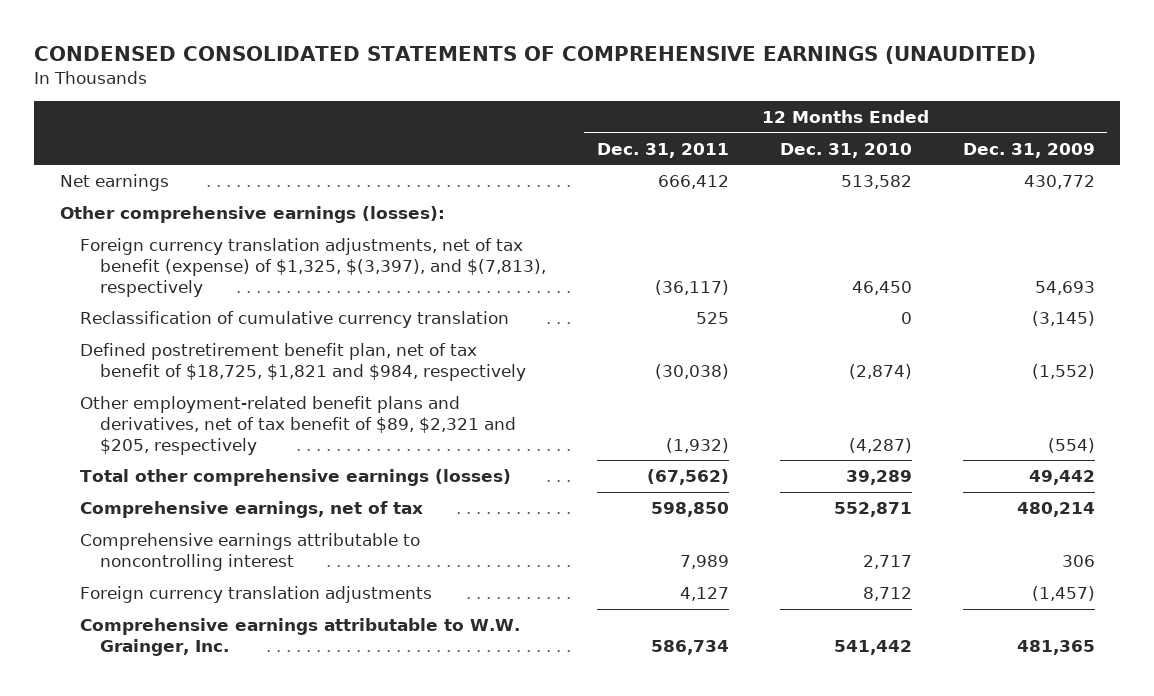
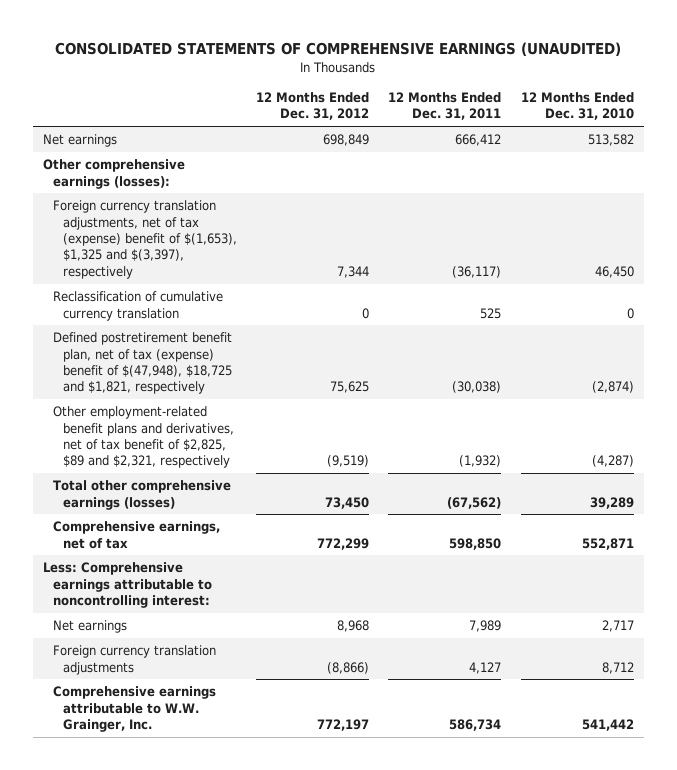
[34,45,1037,64] CONDENSED CONSOLIDATED STATEMENTS OF COMPREHENSIVE EARNINGS (UNAUDITED) -> [55,41,622,56] CONSOLIDATED STATEMENTS OF COMPREHENSIVE EARNINGS (UNAUDITED)
[962,142,1095,158] Dec. 31, 2009 -> none
none -> [256,92,370,121] 12 Months Ended Dec. 31, 2012
[79,238,546,297] Foreign currency translation adjustments, net of tax benefit (expense) of $1,325, $(3,397), and $(7,813), respectively -> [52,200,237,279] Foreign currency translation adjustments, net of tax (expense) benefit of $(1,653), $1,325 and $(3,397), respectively
[79,343,526,381] Defined postretirement benefit plan, net of tax benefit of $18,725, $1,821 and $984, respectively -> [52,332,232,395] Defined postretirement benefit plan, net of tax (expense) benefit of $(47,948), $18,725 and $1,821, respectively
[79,396,516,455] Other employment-related benefit plans and derivatives, net of tax benefit of $89, $2,321 and $205, respectively -> [52,406,234,469] Other employment-related benefit plans and derivatives, net of tax benefit of $2,825, $89 and $2,321, respectively
none -> [43,562,212,609] Less: Comprehensive earnings attributable to noncontrolling interest:
[79,533,420,571] Comprehensive earnings attributable to noncontrolling interest -> [52,620,127,634] Net earnings

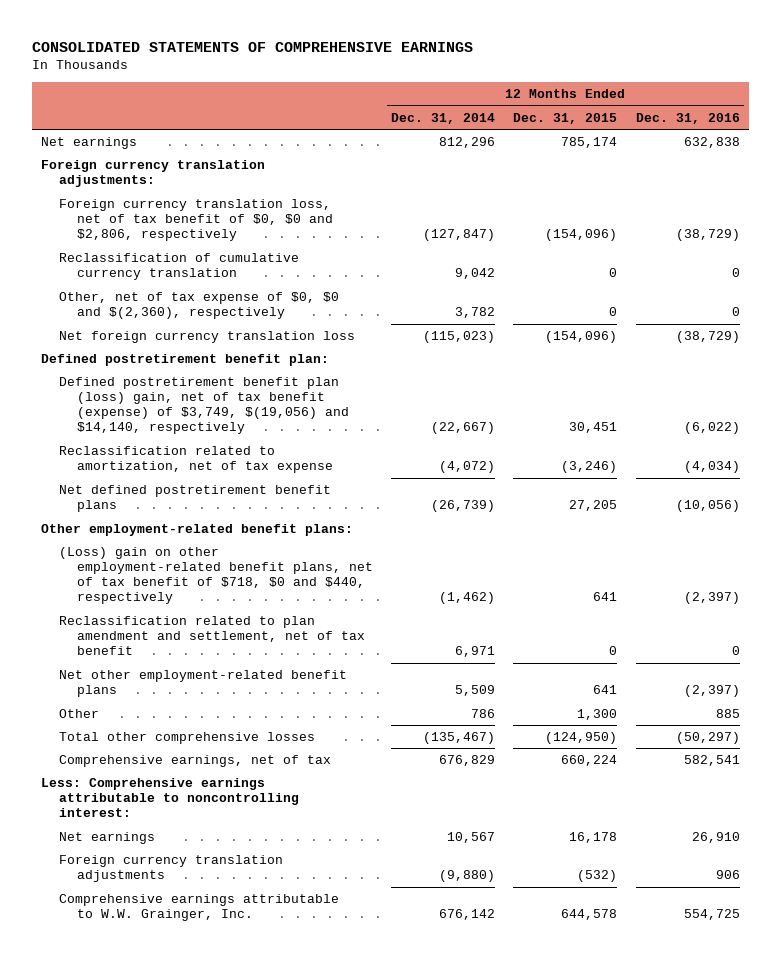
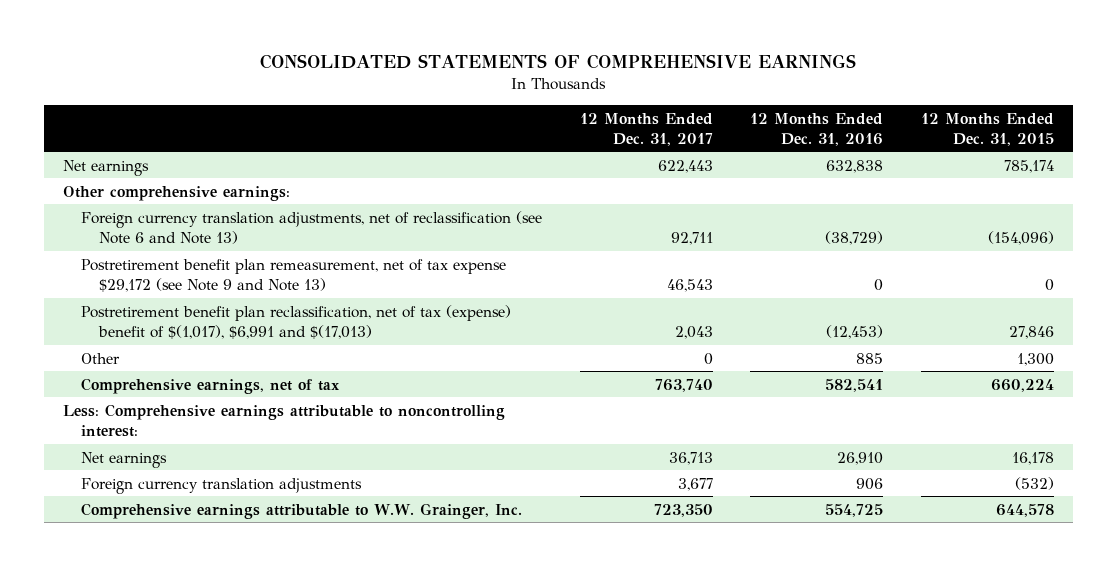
[391,112,496,124] Dec. 31, 2014 -> none
none -> [579,112,713,146] 12 Months Ended Dec. 31, 2017
[41,159,266,188] Foreign currency translation adjustments: -> none
[59,252,300,281] Reclassification of cumulative currency translation -> none
[59,291,340,320] Other, net of tax expense of $0, $0 and $(2,360), respectively -> none
[59,330,356,343] Net foreign currency translation loss -> none
[41,353,330,366] Defined postretirement benefit plan: -> none
[59,484,332,513] Net defined postretirement benefit plans -> none
[41,523,354,536] Other employment-related benefit plans: -> none
[59,546,374,605] (Loss) gain on other employment-related benefit plans, net of tax benefit of $718, $0 and $440, respectively -> none
[59,615,366,656] Reclassification related to plan amendment and settlement, net of tax benefit -> none
[59,669,348,698] Net other employment-related benefit plans -> none
none -> [62,185,290,201] Other comprehensive earnings:
[59,198,334,242] Foreign currency translation loss, net of tax benefit of $0, $0 and $2,806, respectively -> [80,210,542,244] Foreign currency translation adjustments, net of reclassification (see Note 6 and Note 13)
[59,376,350,435] Defined postretirement benefit plan (loss) gain, net of tax benefit (expense) of $3,749, $(19,056) and $14,140, respectively -> [80,258,506,292] Postretirement benefit plan remeasurement, net of tax expense $29,172 (see Note 9 and Note 13)
[569,422,618,434] 30,451 -> [1045,278,1055,291] 0
[683,422,740,435] (6,022) -> [874,278,884,291] 0
[59,445,334,474] Reclassification related to amortization, net of tax expense -> [80,304,511,339] Postretirement benefit plan reclassification, net of tax (expense) benefit of $(1,017), $6,991 and $(17,013)
[561,461,618,474] (3,246) -> [1009,325,1055,339] 27,846
[683,461,740,474] (4,034) -> [826,324,884,339] (12,453)
[59,731,316,744] Total other comprehensive losses -> none

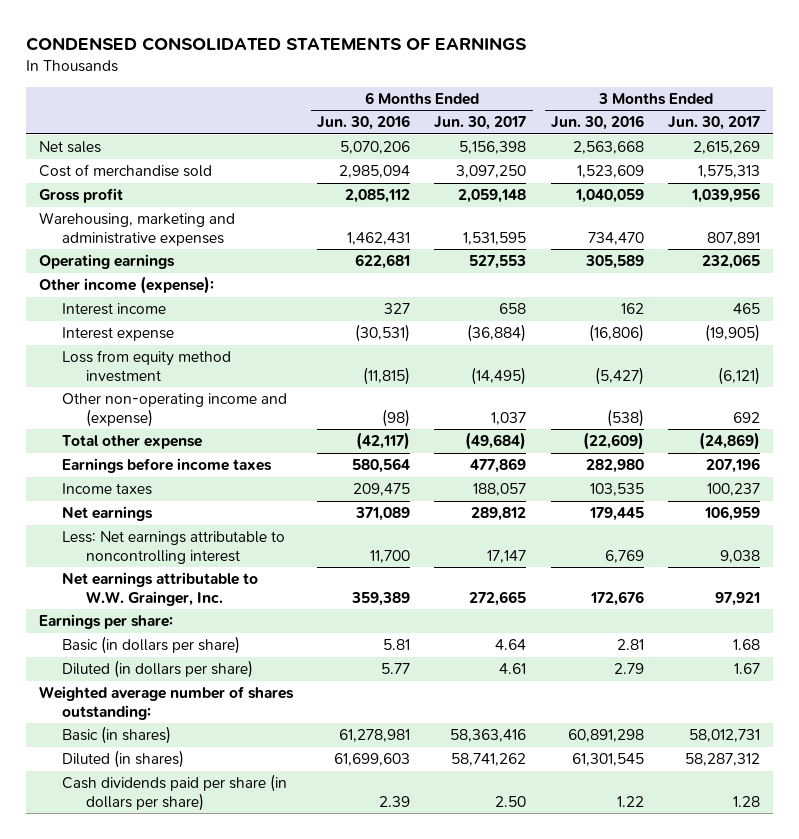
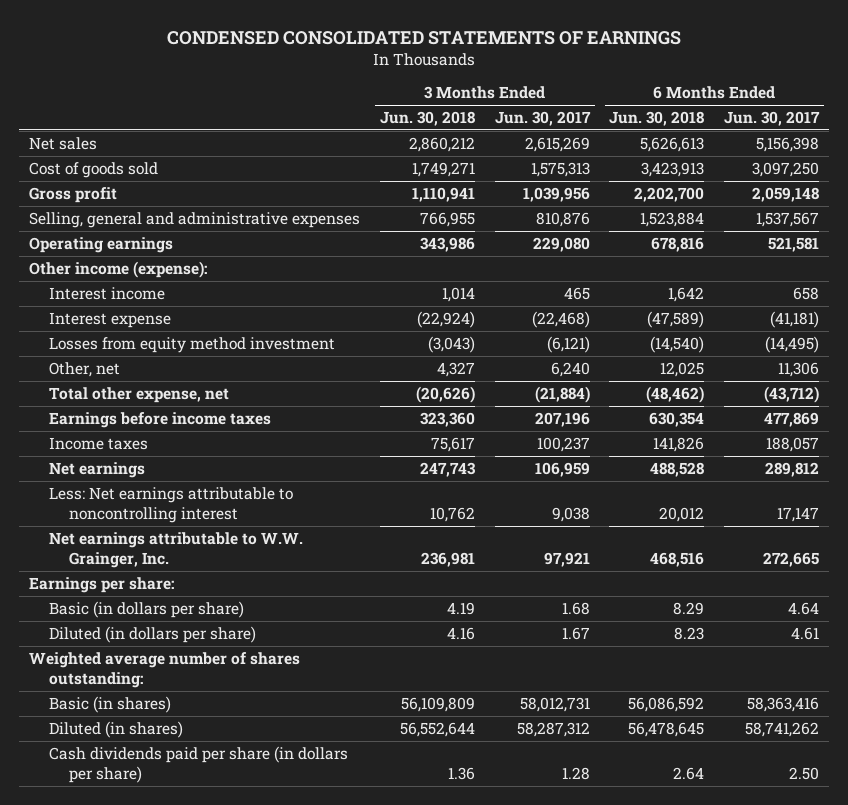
[316,115,410,131] Jun. 30, 2016 -> none
[550,115,644,131] Jun. 30, 2016 -> none
none -> [379,110,475,126] Jun. 30, 2018
none -> [609,110,705,126] Jun. 30, 2018
[38,164,212,178] Cost of merchandise sold -> [29,161,159,178] Cost of goods sold
[38,212,235,246] Warehousing, marketing and administrative expenses -> [29,211,361,228] Selling, general and administrative expenses
[463,231,527,245] 1,531,595 -> [756,211,820,227] 1,537,567
[707,231,761,245] 807,891 -> [535,211,590,227] 810,876
[469,255,527,270] 527,553 -> [768,236,820,252] 521,581
[702,254,761,270] 232,065 -> [532,236,590,252] 229,080
[62,393,288,427] Other non-operating income and (expense) -> none
[467,324,527,343] (36,884) -> [770,310,820,328] (41,181)
[705,324,761,343] (19,905) -> [531,310,590,328] (22,468)
[62,350,232,382] Loss from equity method investment -> [48,336,335,353] Losses from equity method investment
none -> [48,361,120,377] Other, net
[62,435,203,450] Total other expense -> [48,386,229,403] Total other expense, net
[465,432,527,451] (49,684) -> [764,385,820,403] (43,712)
[699,432,761,451] (24,869) -> [534,385,590,403] (21,884)

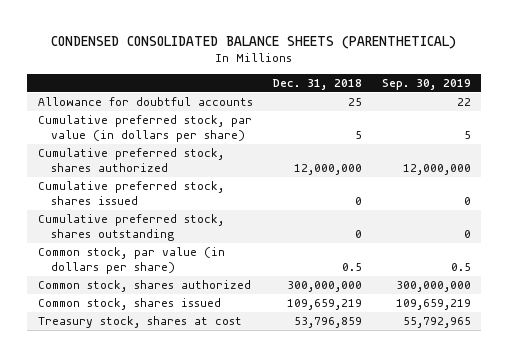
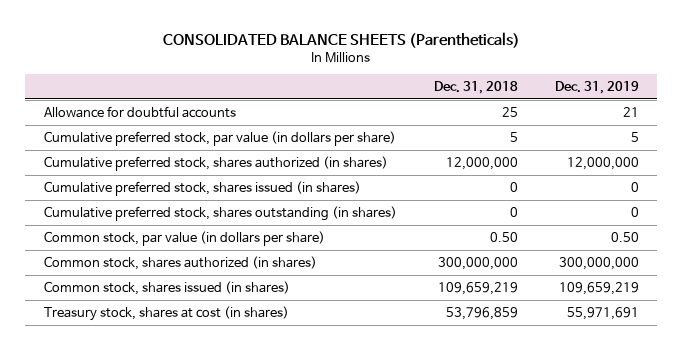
[51,35,457,49] CONDENSED CONSOLIDATED BALANCE SHEETS (PARENTHETICAL) -> [163,31,521,48] CONSOLIDATED BALANCE SHEETS (Parentheticals)
[382,78,472,90] Sep. 30, 2019 -> none
none -> [554,81,639,95] Dec. 31, 2019
[37,148,224,173] Cumulative preferred stock, shares authorized -> [43,155,388,171] Cumulative preferred stock, shares authorized (in shares)
[37,181,224,206] Cumulative preferred stock, shares issued -> [43,180,361,196] Cumulative preferred stock, shares issued (in shares)
[37,214,224,242] Cumulative preferred stock, shares outstanding -> [43,205,397,221] Cumulative preferred stock, shares outstanding (in shares)
[341,263,362,272] 0.5 -> [489,231,518,242] 0.50
[37,280,251,293] Common stock, shares authorized -> [43,255,317,270] Common stock, shares authorized (in shares)
[37,298,221,311] Common stock, shares issued -> [43,280,290,295] Common stock, shares issued (in shares)
[37,316,242,329] Treasury stock, shares at cost -> [43,305,289,321] Treasury stock, shares at cost (in shares)

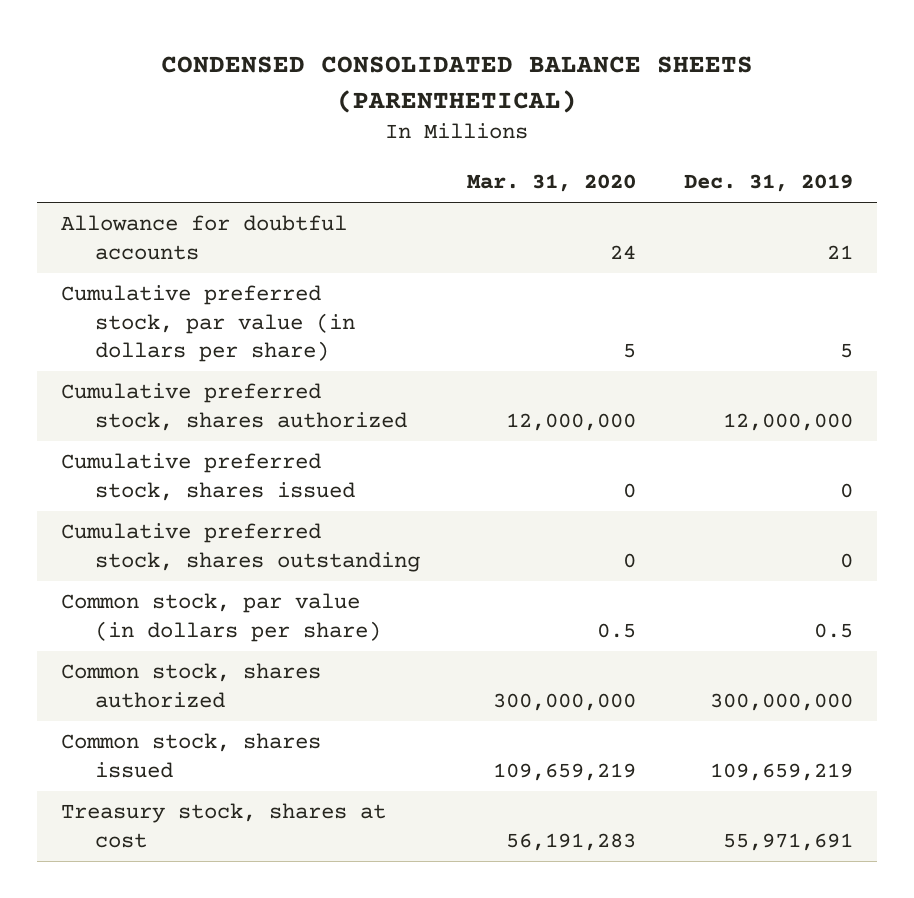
[163,31,521,48] CONSOLIDATED BALANCE SHEETS (Parentheticals) -> [160,56,753,113] CONDENSED CONSOLIDATED BALANCE SHEETS (PARENTHETICAL)
[433,81,518,95] Dec. 31, 2018 -> none
none -> [467,174,637,193] Mar. 31, 2020
[43,155,388,171] Cumulative preferred stock, shares authorized (in shares) -> [61,383,407,431] Cumulative preferred stock, shares authorized
[43,180,361,196] Cumulative preferred stock, shares issued (in shares) -> [61,453,355,501] Cumulative preferred stock, shares issued
[43,205,397,221] Cumulative preferred stock, shares outstanding (in shares) -> [61,523,420,572] Cumulative preferred stock, shares outstanding
[610,231,639,242] 0.50 -> [813,622,853,638] 0.5
[43,255,317,270] Common stock, shares authorized (in shares) -> [61,663,322,708] Common stock, shares authorized
[43,280,290,295] Common stock, shares issued (in shares) -> [61,733,322,778] Common stock, shares issued
[43,305,289,321] Treasury stock, shares at cost (in shares) -> [61,803,387,848] Treasury stock, shares at cost

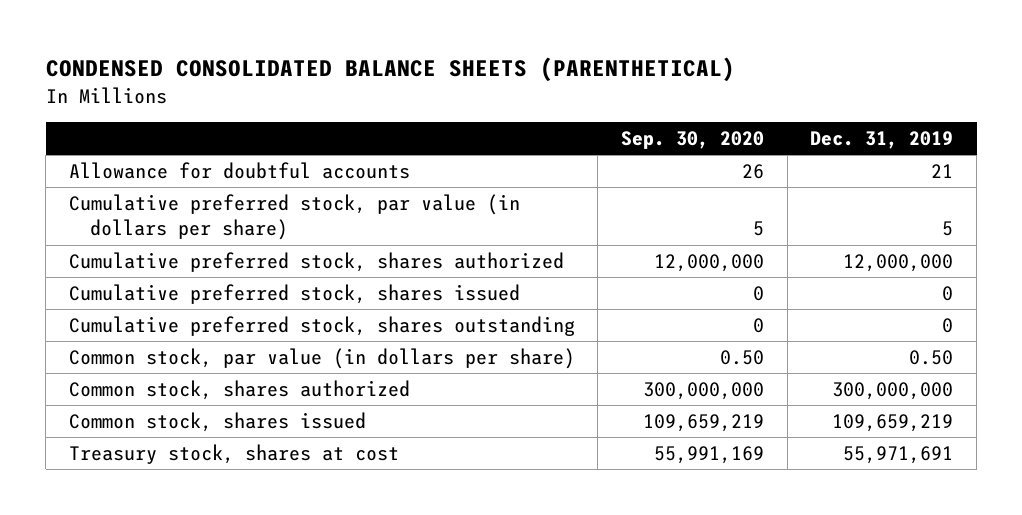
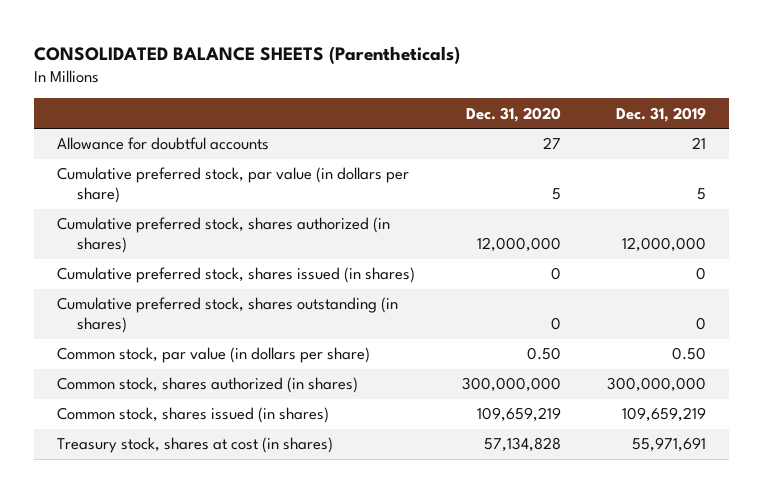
[45,57,735,83] CONDENSED CONSOLIDATED BALANCE SHEETS (PARENTHETICAL) -> [34,45,461,64] CONSOLIDATED BALANCE SHEETS (Parentheticals)
[621,131,765,150] Sep. 30, 2020 -> none
none -> [465,106,561,122] Dec. 31, 2020
[68,251,564,272] Cumulative preferred stock, shares authorized -> [57,217,391,254] Cumulative preferred stock, shares authorized (in shares)
[68,283,520,304] Cumulative preferred stock, shares issued -> [57,267,416,284] Cumulative preferred stock, shares issued (in shares)
[68,315,575,336] Cumulative preferred stock, shares outstanding -> [57,297,399,334] Cumulative preferred stock, shares outstanding (in shares)
[68,379,410,400] Common stock, shares authorized -> [57,377,359,394] Common stock, shares authorized (in shares)
[68,411,366,432] Common stock, shares issued -> [57,407,330,424] Common stock, shares issued (in shares)
[68,443,399,464] Treasury stock, shares at cost -> [57,437,334,454] Treasury stock, shares at cost (in shares)

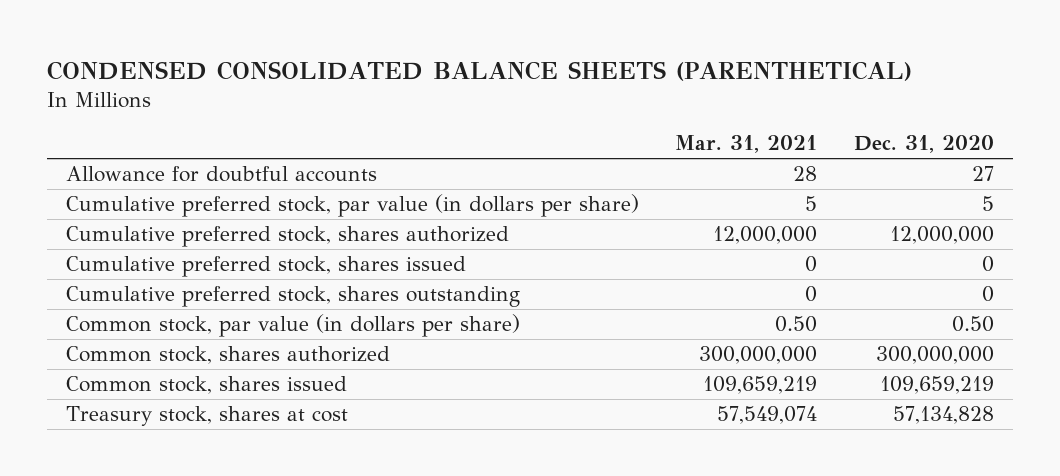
[34,45,461,64] CONSOLIDATED BALANCE SHEETS (Parentheticals) -> [47,61,913,82] CONDENSED CONSOLIDATED BALANCE SHEETS (PARENTHETICAL)
[616,106,707,122] Dec. 31, 2019 -> none
none -> [675,135,818,154] Mar. 31, 2021
[57,217,391,254] Cumulative preferred stock, shares authorized (in shares) -> [65,226,509,248] Cumulative preferred stock, shares authorized
[57,267,416,284] Cumulative preferred stock, shares issued (in shares) -> [65,256,466,278] Cumulative preferred stock, shares issued
[57,297,399,334] Cumulative preferred stock, shares outstanding (in shares) -> [65,286,520,308] Cumulative preferred stock, shares outstanding
[57,377,359,394] Common stock, shares authorized (in shares) -> [65,346,390,365] Common stock, shares authorized
[57,407,330,424] Common stock, shares issued (in shares) -> [65,376,347,395] Common stock, shares issued
[57,437,334,454] Treasury stock, shares at cost (in shares) -> [65,406,348,427] Treasury stock, shares at cost

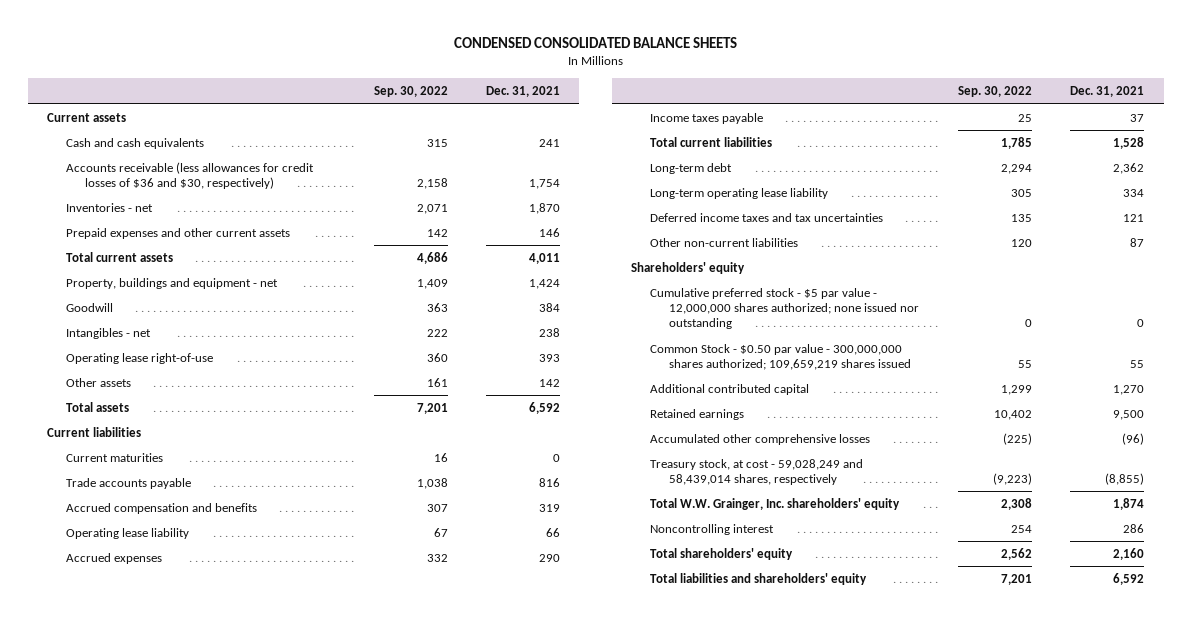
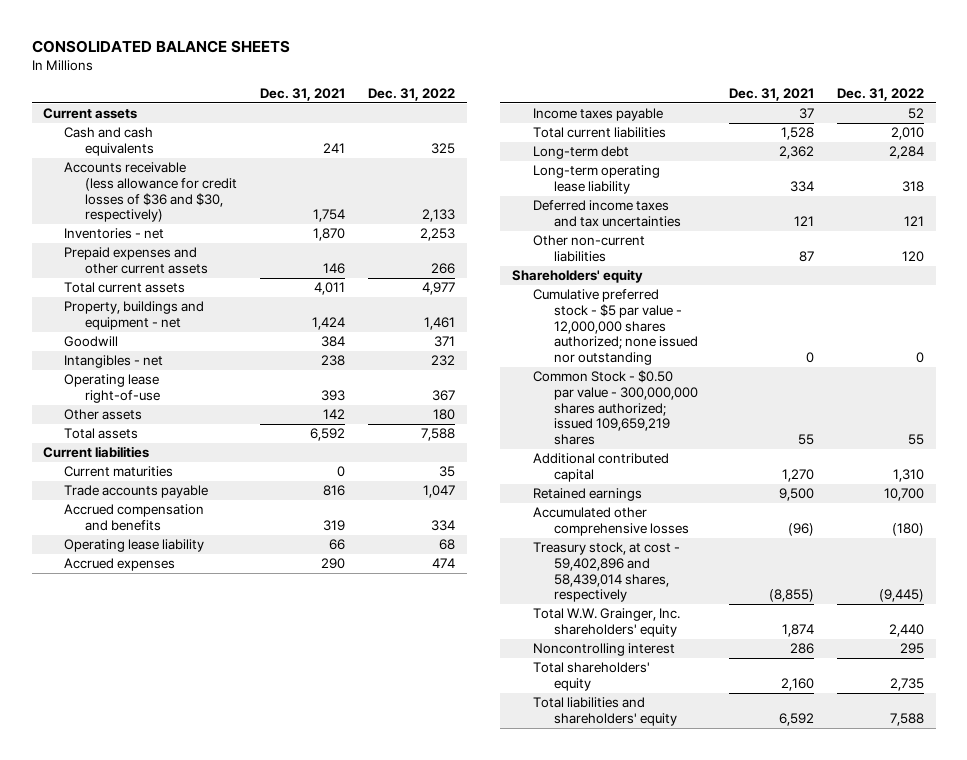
[453,36,737,48] CONDENSED CONSOLIDATED BALANCE SHEETS -> [31,40,290,54] CONSOLIDATED BALANCE SHEETS
[373,86,448,98] Sep. 30, 2022 -> none
none -> [368,87,456,101] Dec. 31, 2022
[65,161,314,190] Accounts receivable (less allowances for credit losses of $36 and $30, respectively) -> [64,162,238,223] Accounts receivable (less allowance for credit losses of $36 and $30, respectively)
[650,343,912,371] Common Stock - $0.50 par value - 300,000,000 shares authorized; 109,659,219 shares issued -> [532,370,698,446] Common Stock - $0.50 par value - 300,000,000 shares authorized; issued 109,659,219 shares
[650,458,864,486] Treasury stock, at cost - 59,028,249 and 58,439,014 shares, respectively -> [532,542,680,603] Treasury stock, at cost - 59,402,896 and 58,439,014 shares, respectively

